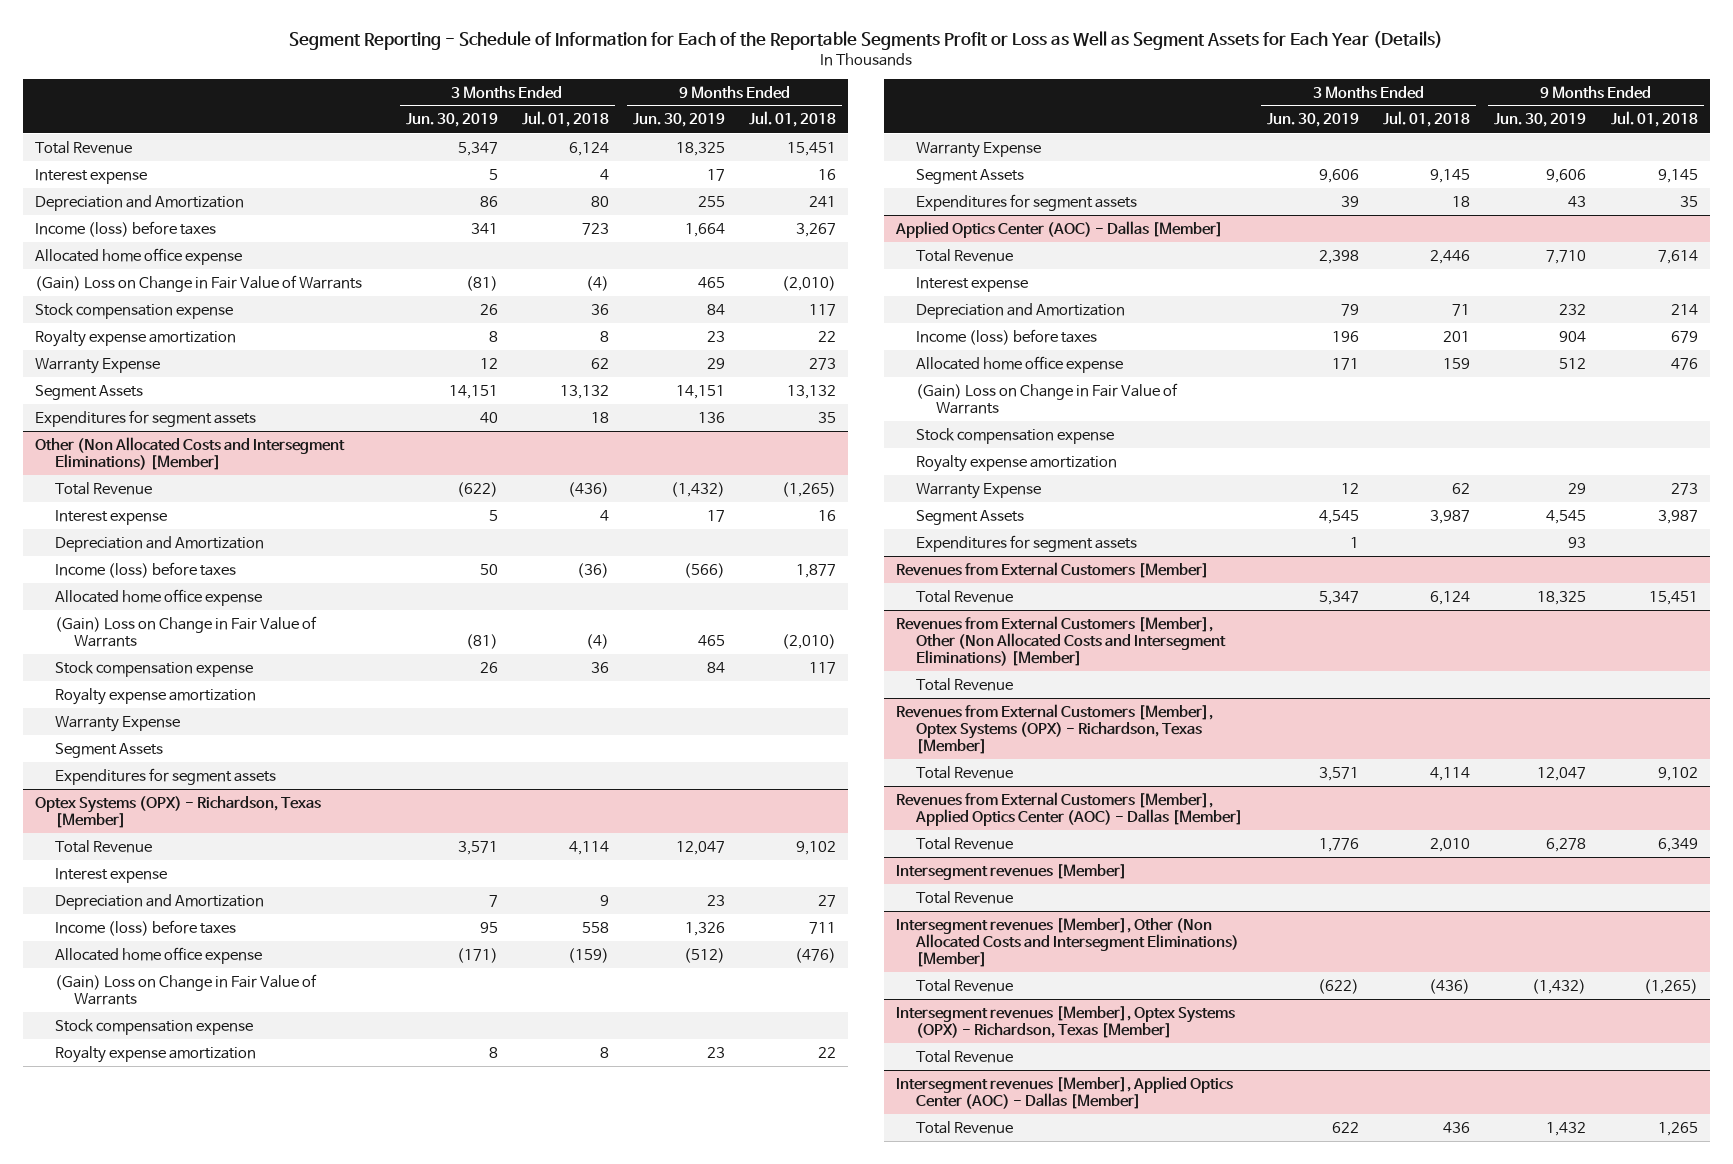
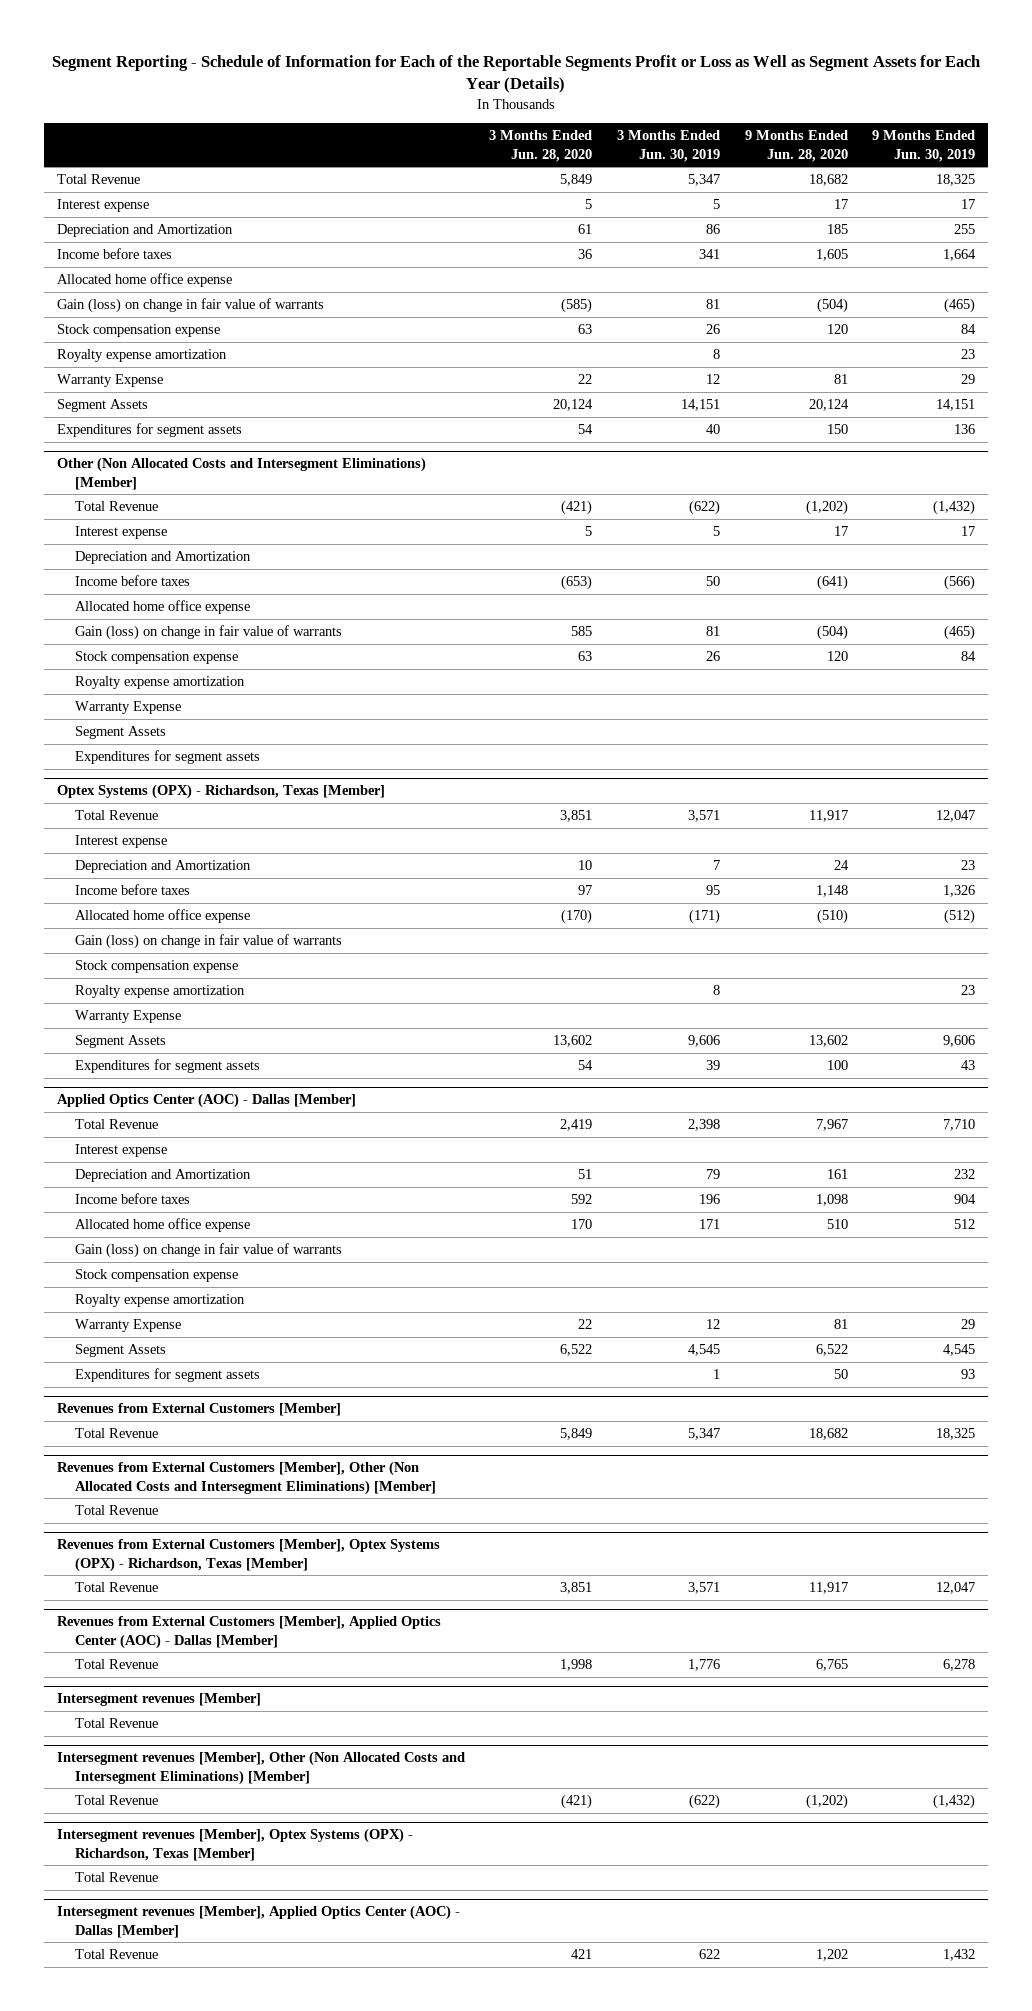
[522,111,610,128] Jul. 01, 2018 -> none
[749,111,837,128] Jul. 01, 2018 -> none
none -> [489,130,593,162] 3 Months Ended Jun. 28, 2020
none -> [744,130,848,162] 9 Months Ended Jun. 28, 2020
[35,220,217,237] Income (loss) before taxes -> [56,248,172,260] Income before taxes
[35,274,363,292] (Gain) Loss on Change in Fair Value of Warrants -> [56,298,324,314] Gain (loss) on change in fair value of warrants
[465,275,498,291] (81) -> [706,299,721,310] 81
[698,276,726,288] 465 -> [944,298,976,314] (465)
[54,561,236,578] Income (loss) before taxes -> [74,575,190,587] Income before taxes
[54,615,317,647] (Gain) Loss on Change in Fair Value of Warrants -> [74,625,342,641] Gain (loss) on change in fair value of warrants
[465,633,498,649] (81) -> [706,626,721,637] 81
[698,634,726,646] 465 -> [944,625,976,641] (465)
[54,919,236,936] Income (loss) before taxes -> [74,884,190,896] Income before taxes
[54,973,317,1005] (Gain) Loss on Change in Fair Value of Warrants -> [74,934,342,950] Gain (loss) on change in fair value of warrants
[916,328,1098,345] Income (loss) before taxes -> [74,1193,190,1205] Income before taxes
[916,382,1179,414] (Gain) Loss on Change in Fair Value of Warrants -> [74,1243,342,1259] Gain (loss) on change in fair value of warrants

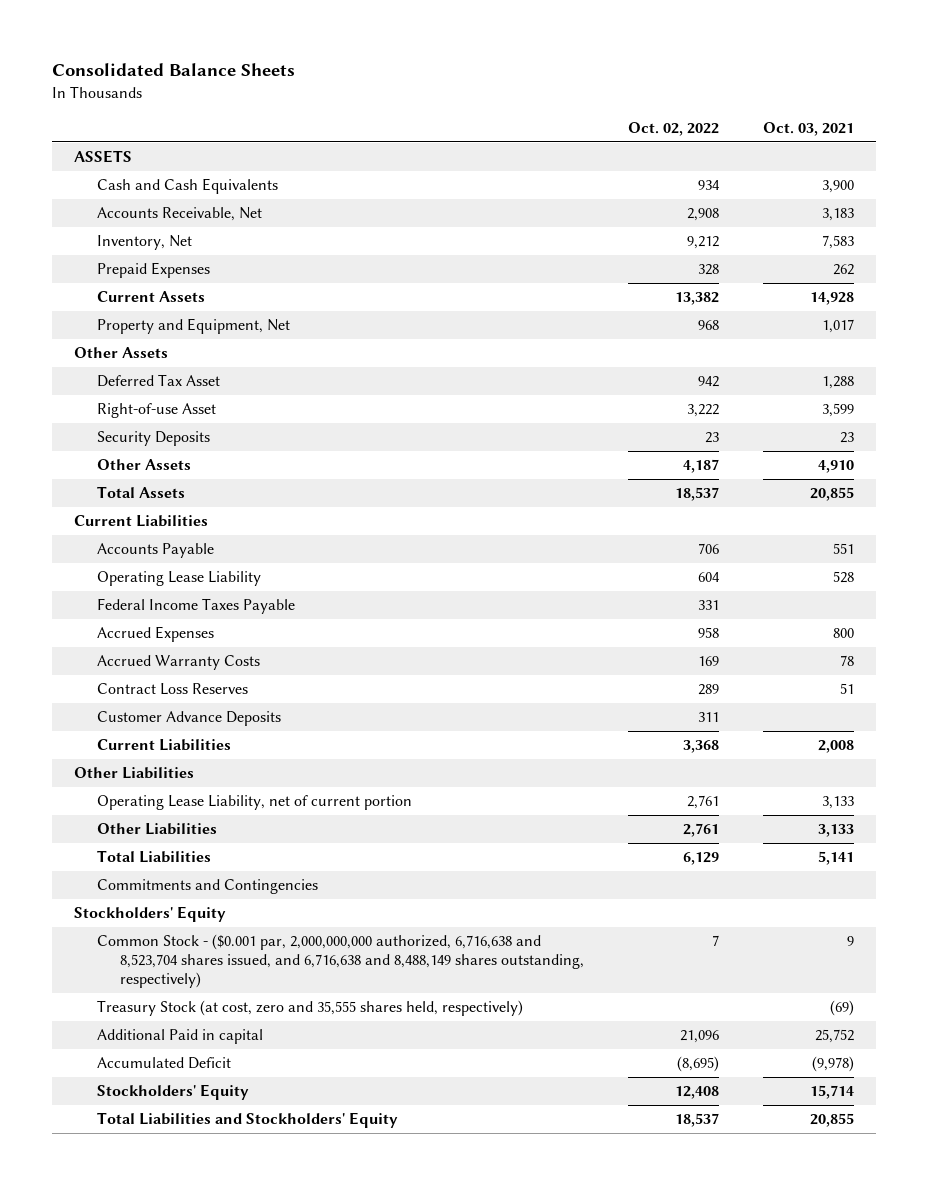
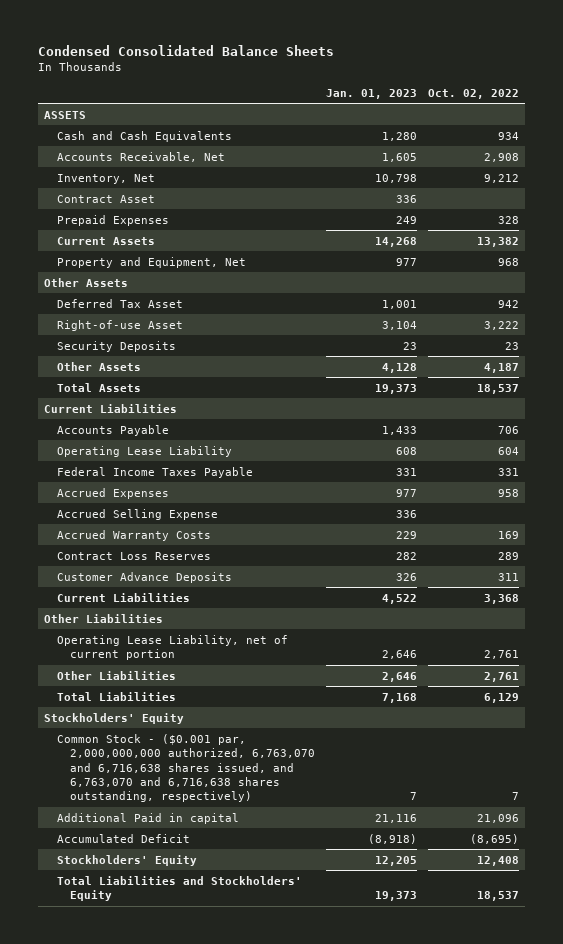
[51,63,295,77] Consolidated Balance Sheets -> [38,44,335,56] Condensed Consolidated Balance Sheets
[763,121,855,136] Oct. 03, 2021 -> none
none -> [325,88,417,99] Jan. 01, 2023
none -> [56,194,155,203] Contract Asset
none -> [56,508,218,520] Accrued Selling Expense
[97,879,319,895] Commitments and Contingencies -> none
[97,1000,524,1017] Treasury Stock (at cost, zero and 35,555 shares held, respectively) -> none
[97,934,585,988] Common Stock - ($0.001 par, 2,000,000,000 authorized, 6,716,638 and 8,523,704 shares issued, and 6,716,638 and 8,488,149 shares outstanding, respectively) -> [56,733,315,803] Common Stock - ($0.001 par, 2,000,000,000 authorized, 6,763,070 and 6,716,638 shares issued, and 6,763,070 and 6,716,638 shares outstanding, respectively)

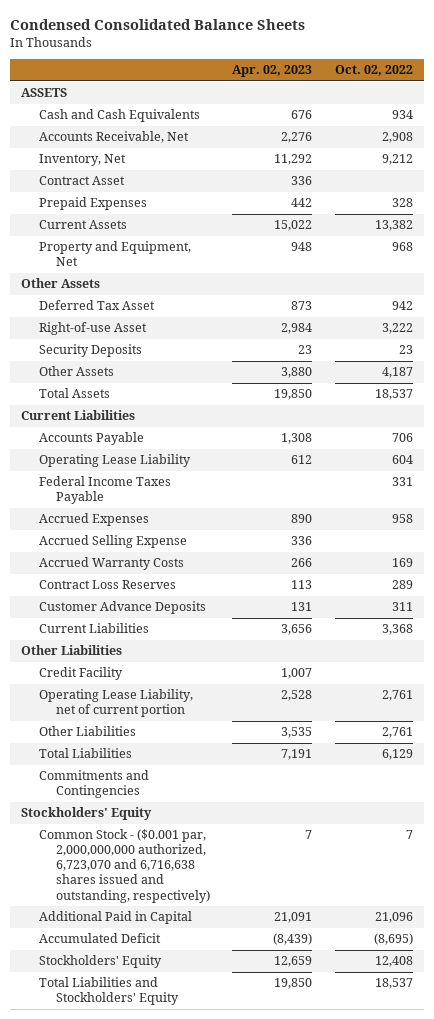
[325,88,417,99] Jan. 01, 2023 -> none
none -> [232,65,313,78] Apr. 02, 2023
none -> [38,667,123,681] Credit Facility
none -> [38,770,149,799] Commitments and Contingencies
[56,733,315,803] Common Stock - ($0.001 par, 2,000,000,000 authorized, 6,763,070 and 6,716,638 shares issued, and 6,763,070 and 6,716,638 shares outstanding, respectively) -> [38,829,210,903] Common Stock - ($0.001 par, 2,000,000,000 authorized, 6,723,070 and 6,716,638 shares issued and outstanding, respectively)
[56,812,239,824] Additional Paid in capital -> [38,911,192,925] Additional Paid in Capital

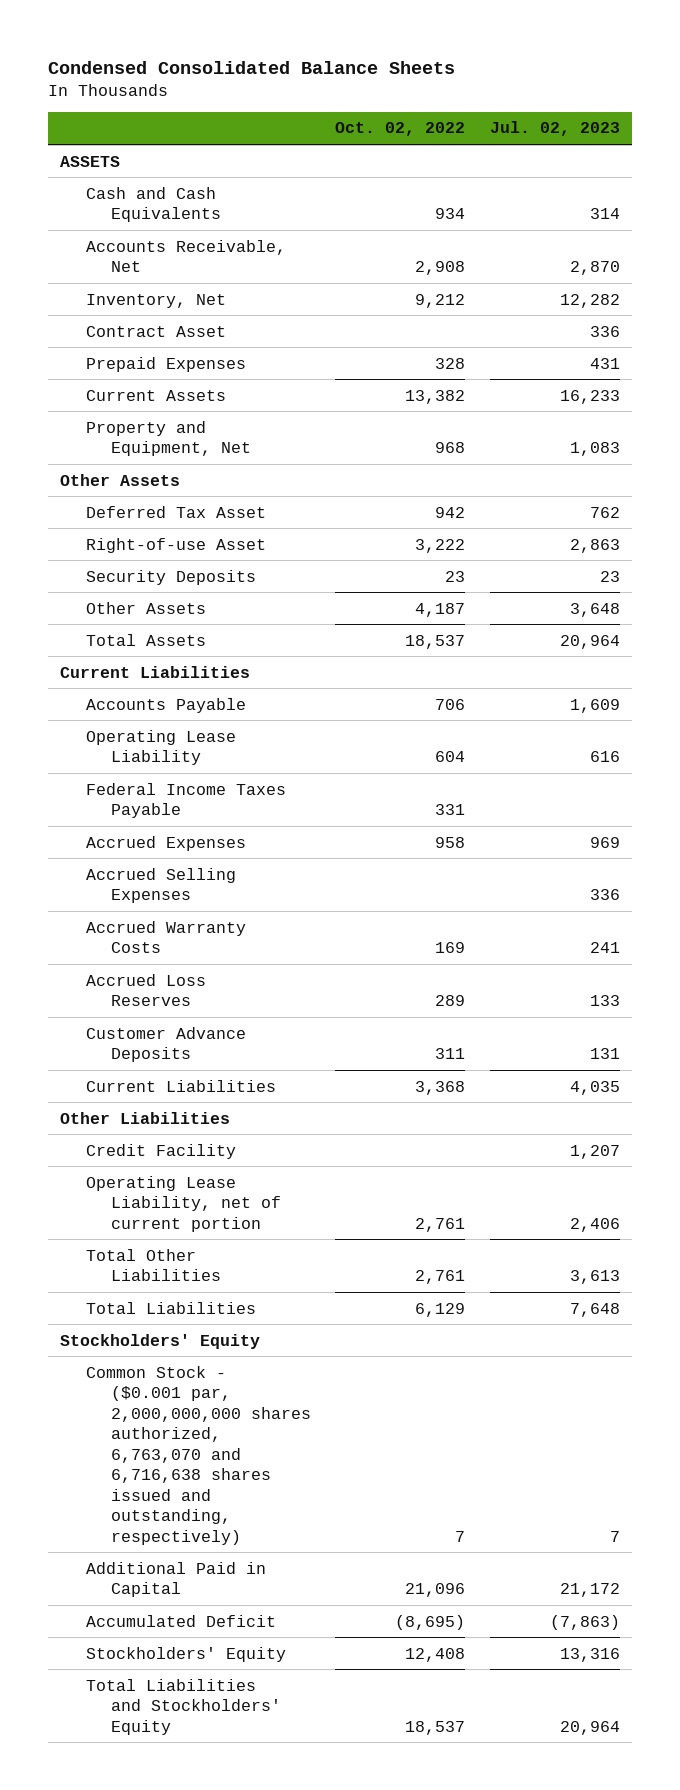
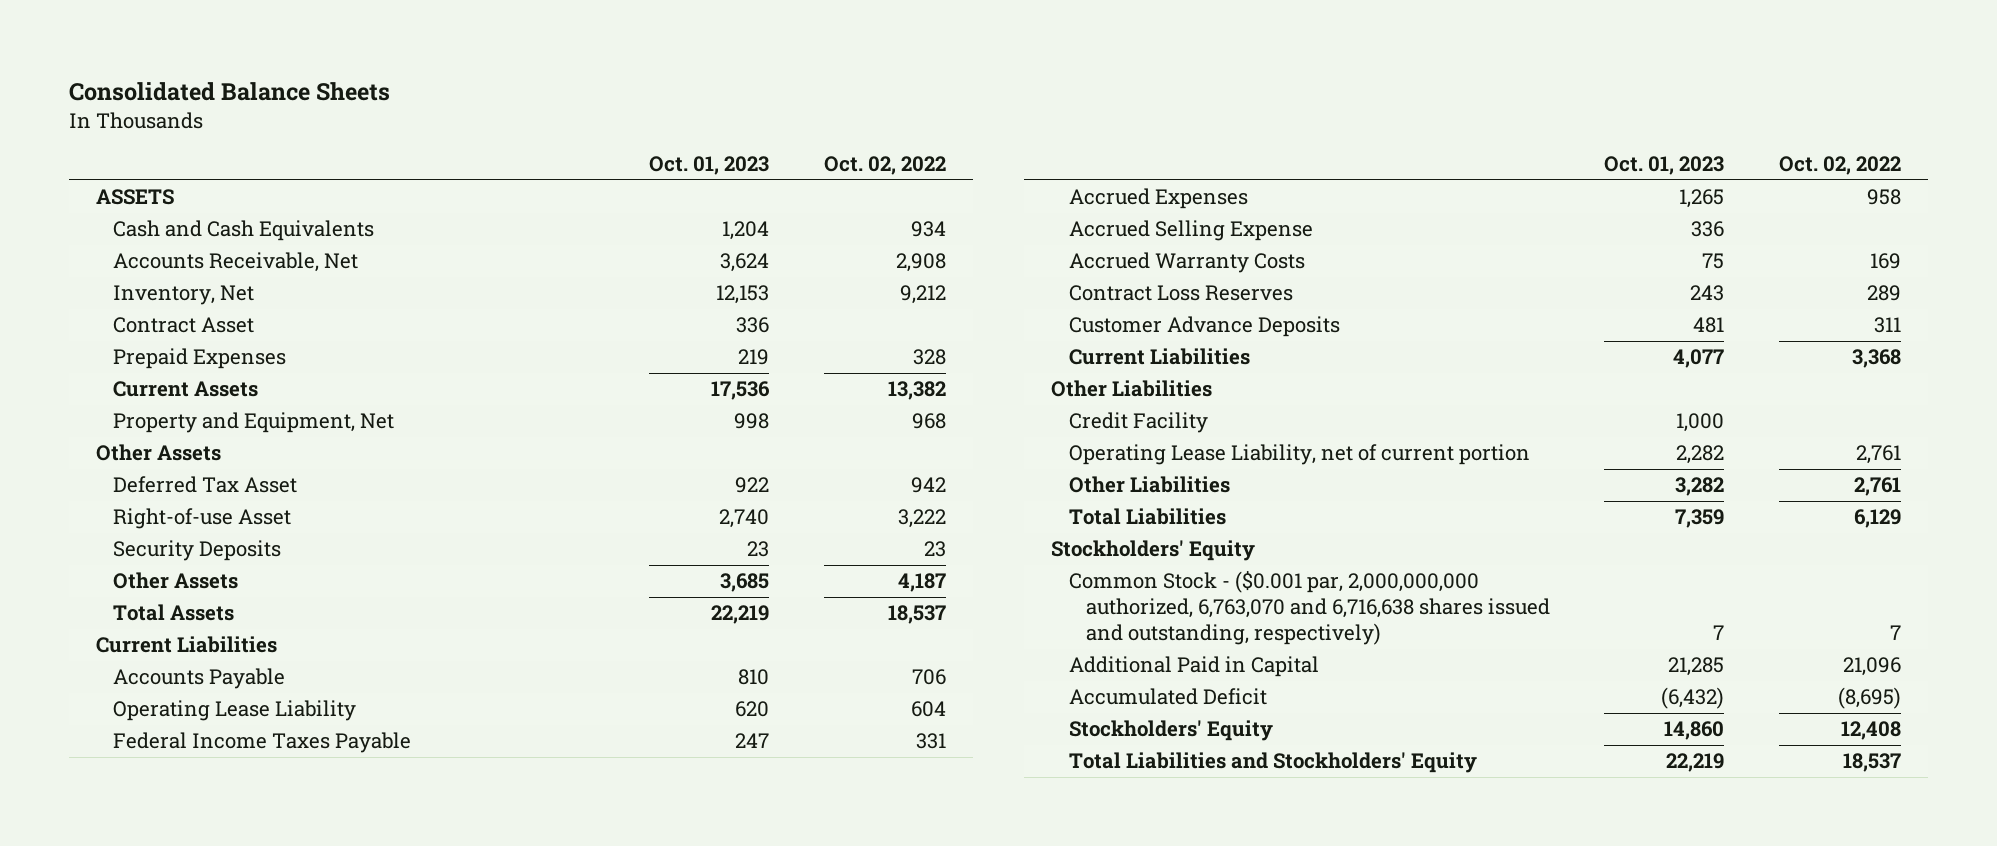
[48,60,456,74] Condensed Consolidated Balance Sheets -> [68,82,390,102] Consolidated Balance Sheets
[489,121,620,137] Jul. 02, 2023 -> none
none -> [649,156,770,176] Oct. 01, 2023
[85,867,236,904] Accrued Selling Expenses -> [1068,220,1313,242] Accrued Selling Expense
[85,973,206,1007] Accrued Loss Reserves -> [1068,285,1293,302] Contract Loss Reserves
[85,1248,222,1282] Total Other Liabilities -> [1068,476,1230,494] Other Liabilities
[85,1365,312,1545] Common Stock - ($0.001 par, 2,000,000,000 shares authorized, 6,763,070 and 6,716,638 shares issued and outstanding, respectively) -> [1068,571,1551,646] Common Stock - ($0.001 par, 2,000,000,000 authorized, 6,763,070 and 6,716,638 shares issued and outstanding, respectively)

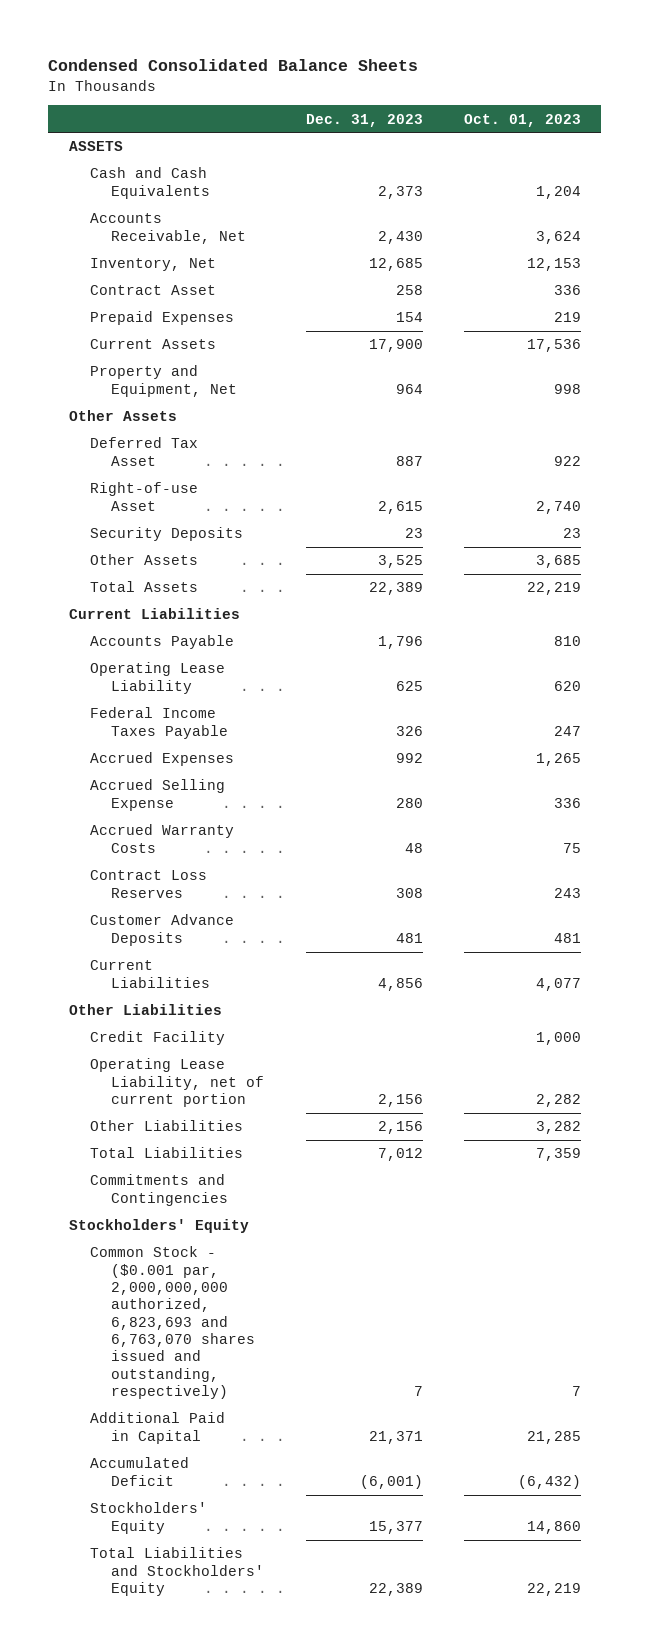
[68,82,390,102] Consolidated Balance Sheets -> [48,58,419,71] Condensed Consolidated Balance Sheets
[823,156,946,176] Oct. 02, 2022 -> none
none -> [305,113,423,127] Dec. 31, 2023
none -> [90,1174,229,1206] Commitments and Contingencies
[1068,571,1551,646] Common Stock - ($0.001 par, 2,000,000,000 authorized, 6,763,070 and 6,716,638 shares issued and outstanding, respectively) -> [90,1246,256,1399] Common Stock - ($0.001 par, 2,000,000,000 authorized, 6,823,693 and 6,763,070 shares issued and outstanding, respectively)

